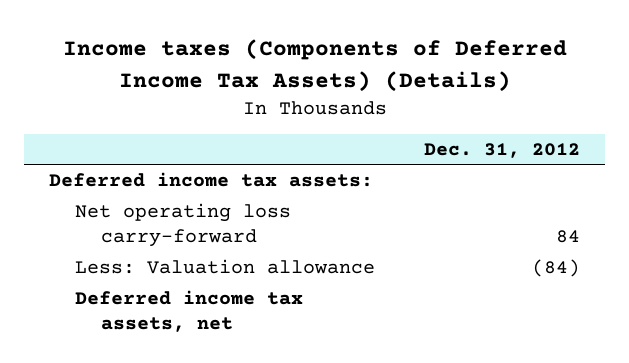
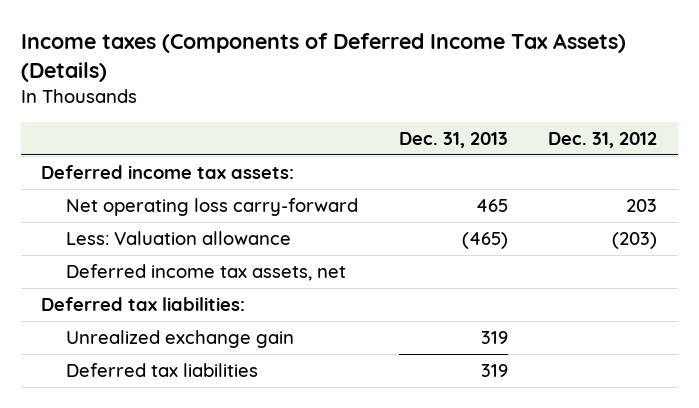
none -> [398,131,508,148] Dec. 31, 2013
[556,230,581,244] 84 -> [626,199,658,213] 203
[532,259,581,278] (84) -> [612,232,658,250] (203)
none -> [41,297,246,312] Deferred tax liabilities:
none -> [65,330,294,349] Unrealized exchange gain
none -> [65,363,258,378] Deferred tax liabilities

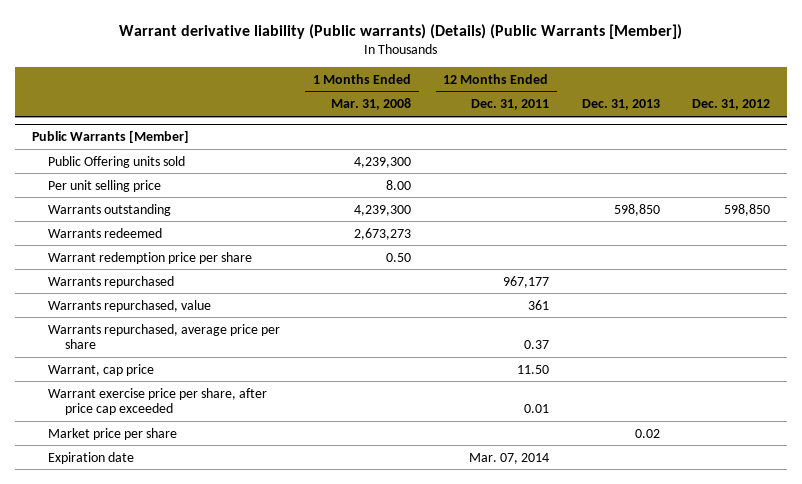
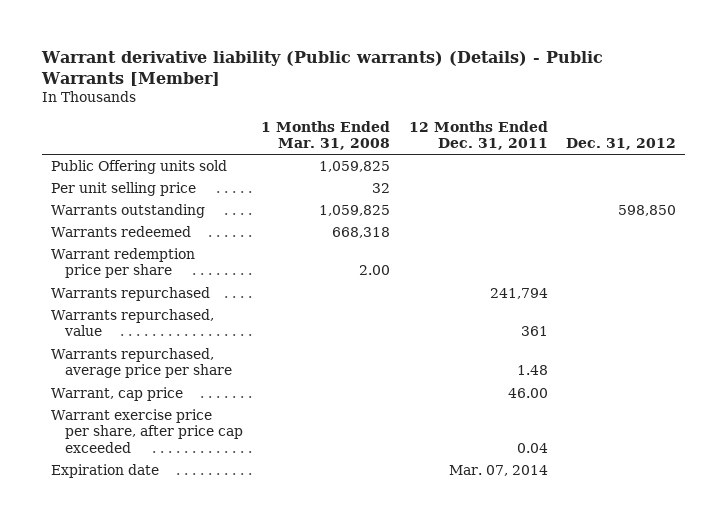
[118,23,682,39] Warrant derivative liability (Public warrants) (Details) (Public Warrants [Member]) -> [40,50,603,86] Warrant derivative liability (Public warrants) (Details) - Public Warrants [Member]
[581,99,660,111] Dec. 31, 2013 -> none
[31,130,189,144] Public Warrants [Member] -> none
[353,156,411,168] 4,239,300 -> [319,161,391,173] 1,059,825
[385,179,411,190] 8.00 -> [372,183,391,194] 32
[353,204,411,216] 4,239,300 -> [319,205,391,217] 1,059,825
[353,227,411,240] 2,673,273 -> [332,227,391,239] 668,318
[385,252,411,262] 0.50 -> [359,265,391,276] 2.00
[502,275,549,288] 967,177 -> [489,288,548,300] 241,794
[48,427,178,440] Market price per share -> none
[523,340,549,350] 0.37 -> [516,365,548,376] 1.48
[516,364,549,374] 11.50 -> [507,388,548,399] 46.00
[523,404,549,414] 0.01 -> [516,442,548,453] 0.04

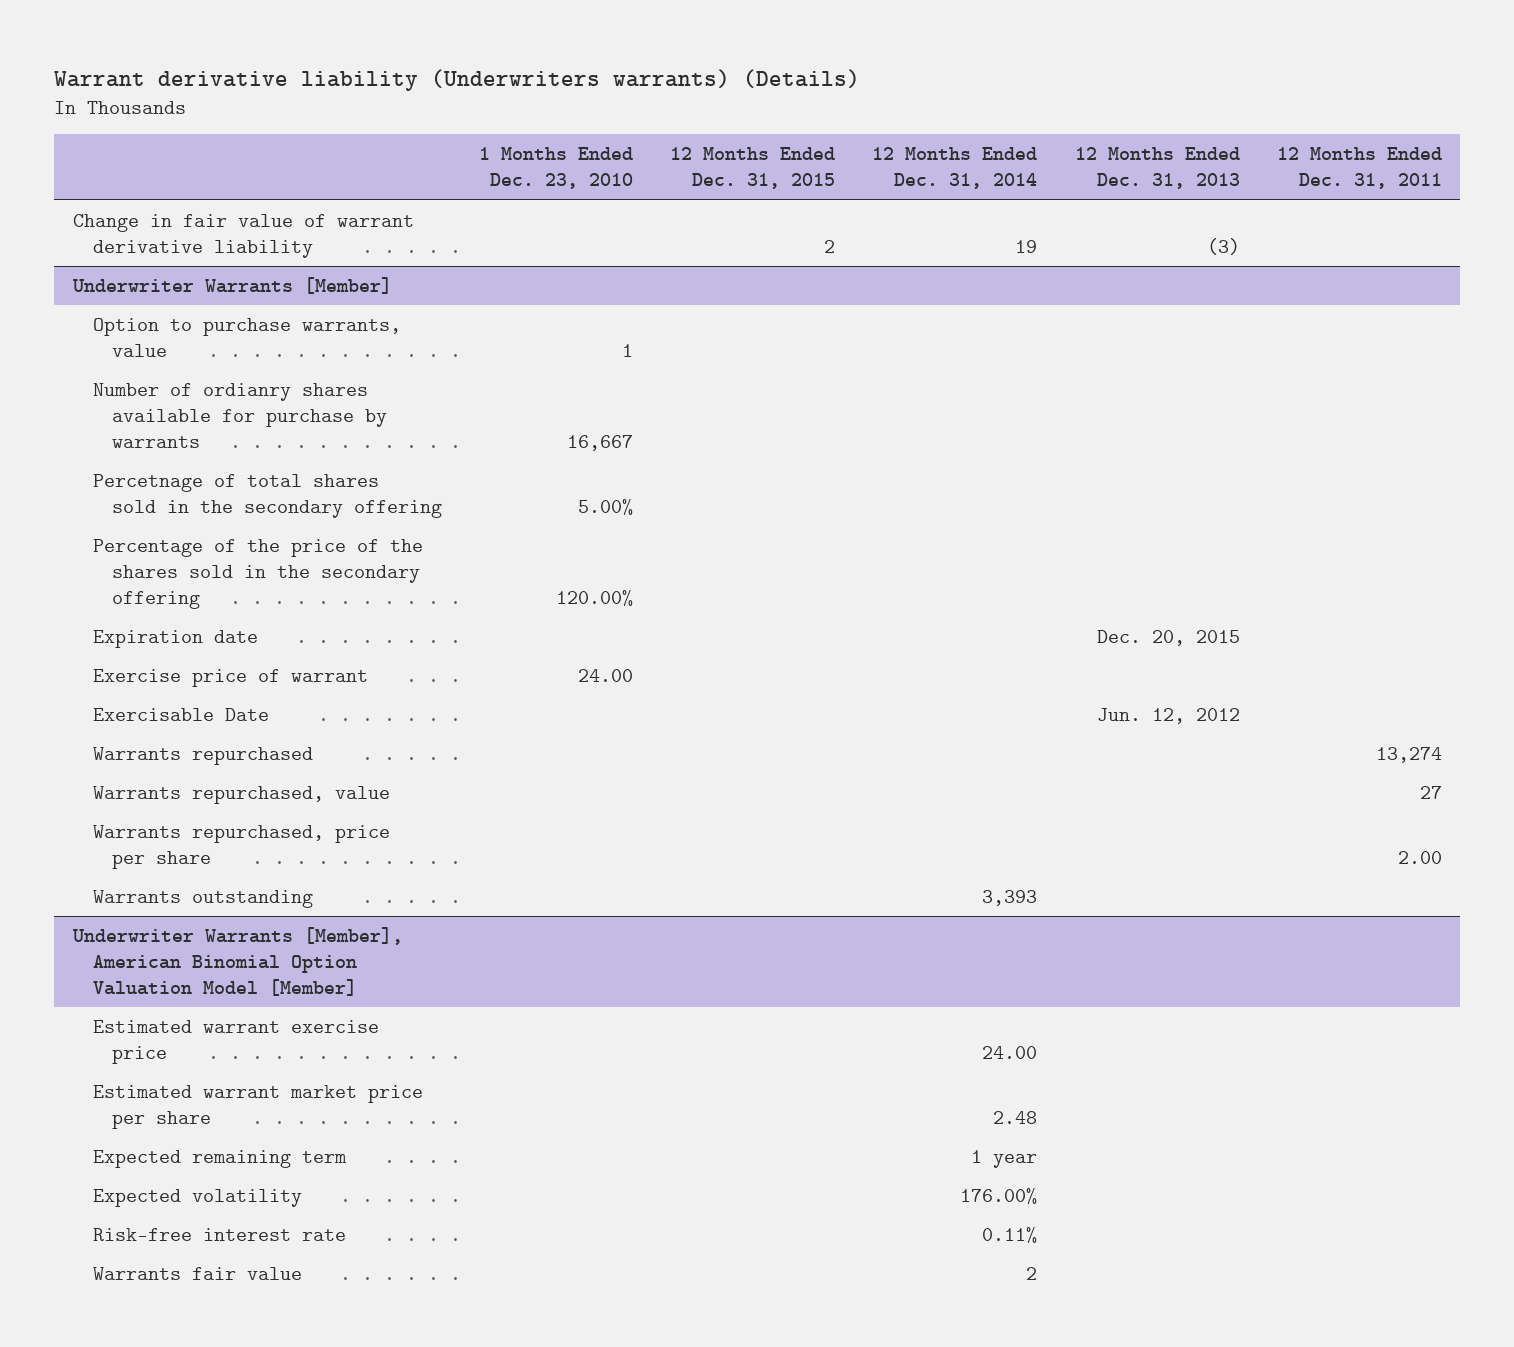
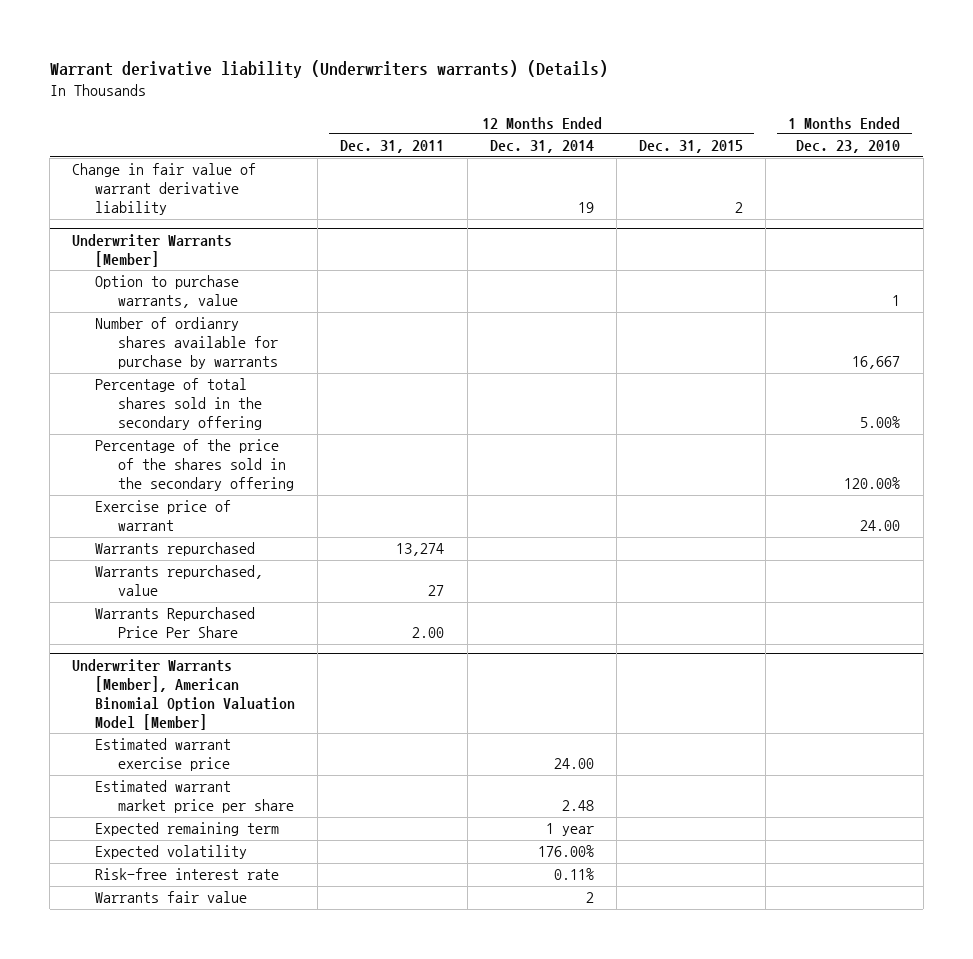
[1074,147,1240,190] 12 Months Ended Dec. 31, 2013 -> none
[92,473,443,518] Percetnage of total shares sold in the secondary offering -> [95,378,263,431] Percentage of total shares sold in the secondary offering
[92,629,258,648] Expiration date -> none
[92,707,269,721] Exercisable Date -> none
[92,889,313,908] Warrants outstanding -> none
[92,824,390,869] Warrants repurchased, price per share -> [95,607,256,639] Warrants Repurchased Price Per Share

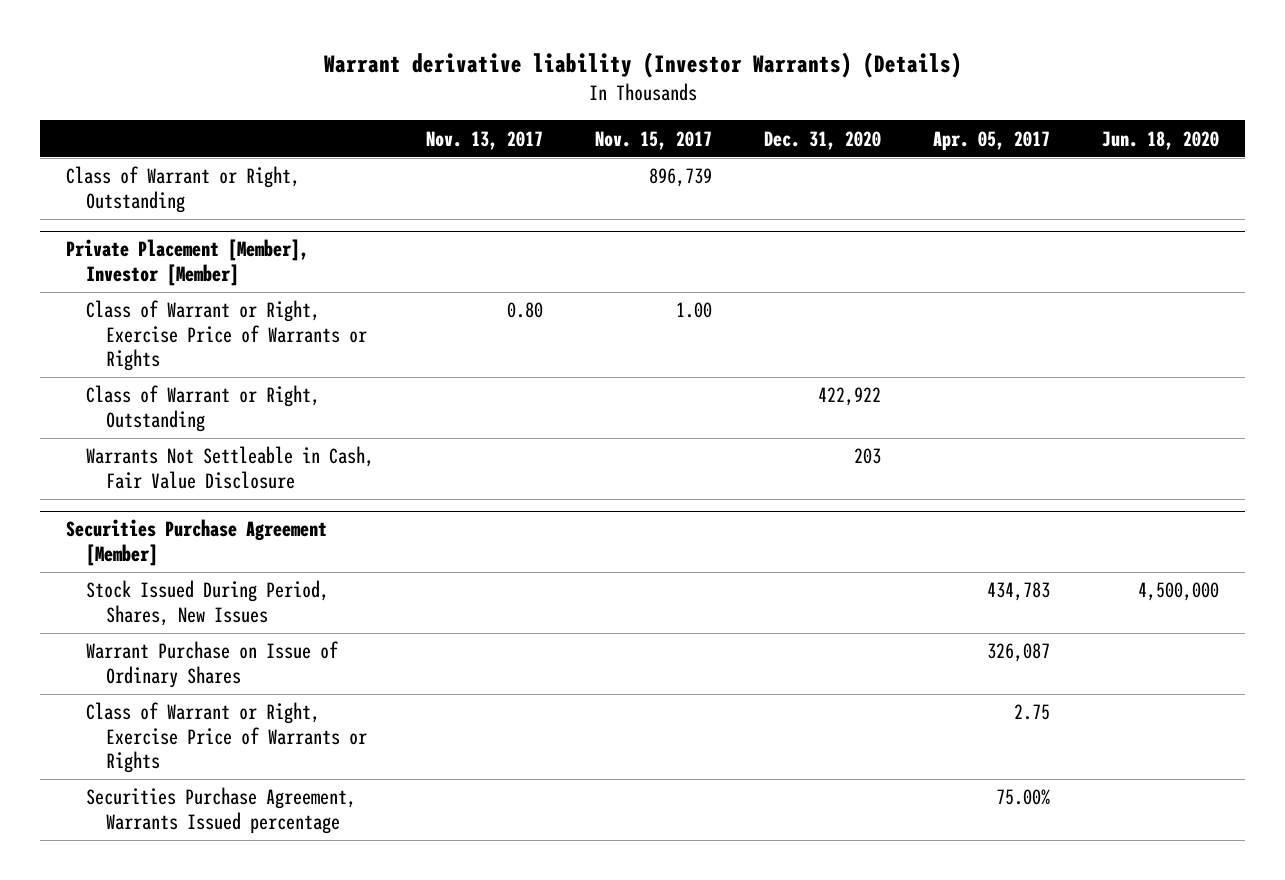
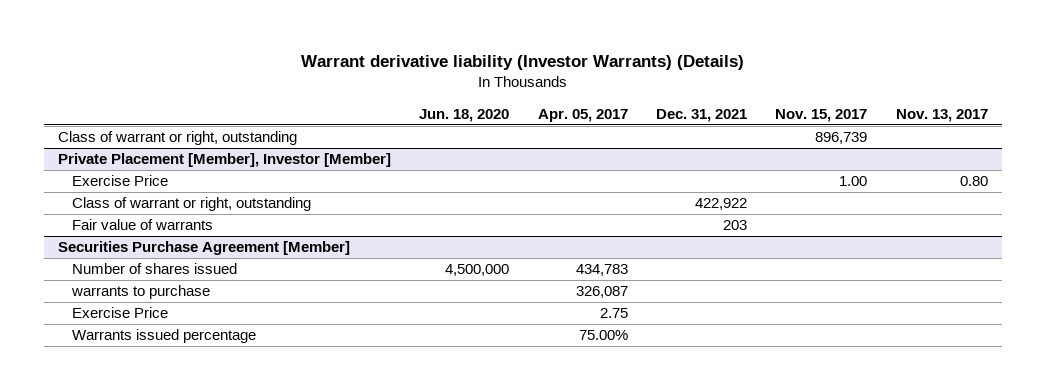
[764,130,882,150] Dec. 31, 2020 -> none
none -> [656,108,748,122] Dec. 31, 2021
[66,166,301,213] Class of Warrant or Right, Outstanding -> [58,131,298,146] Class of warrant or right, outstanding
[86,300,368,371] Class of Warrant or Right, Exercise Price of Warrants or Rights -> [71,175,168,187] Exercise Price
[86,385,321,432] Class of Warrant or Right, Outstanding -> [71,197,311,212] Class of warrant or right, outstanding
[86,446,375,489] Warrants Not Settleable in Cash, Fair Value Disclosure -> [71,219,213,231] Fair value of warrants
[86,580,330,626] Stock Issued During Period, Shares, New Issues -> [71,263,237,275] Number of shares issued
[86,641,340,688] Warrant Purchase on Issue of Ordinary Shares -> [70,285,210,300] warrants to purchase
[86,702,368,773] Class of Warrant or Right, Exercise Price of Warrants or Rights -> [71,307,168,319] Exercise Price
[86,787,357,834] Securities Purchase Agreement, Warrants Issued percentage -> [71,329,256,344] Warrants issued percentage

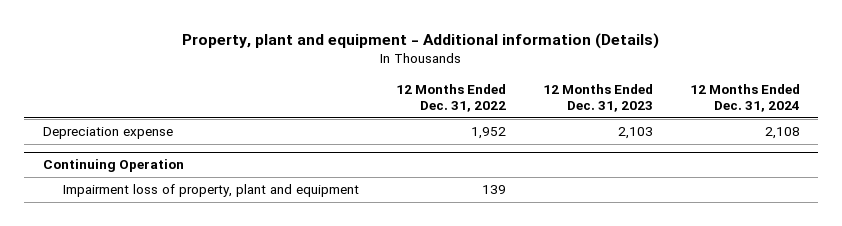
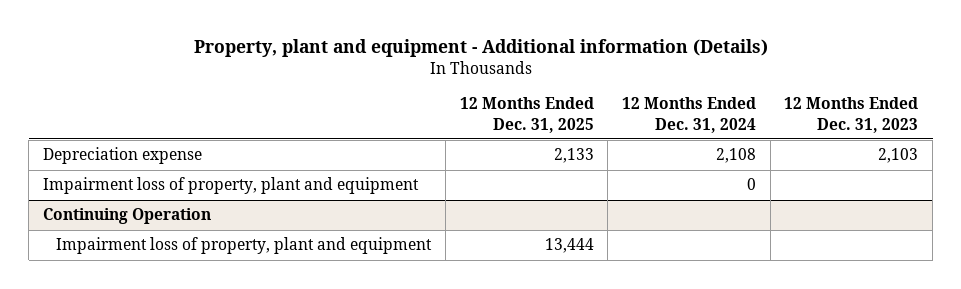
[395,83,506,112] 12 Months Ended Dec. 31, 2022 -> none
none -> [459,97,594,133] 12 Months Ended Dec. 31, 2025
none -> [43,177,420,195] Impairment loss of property, plant and equipment

